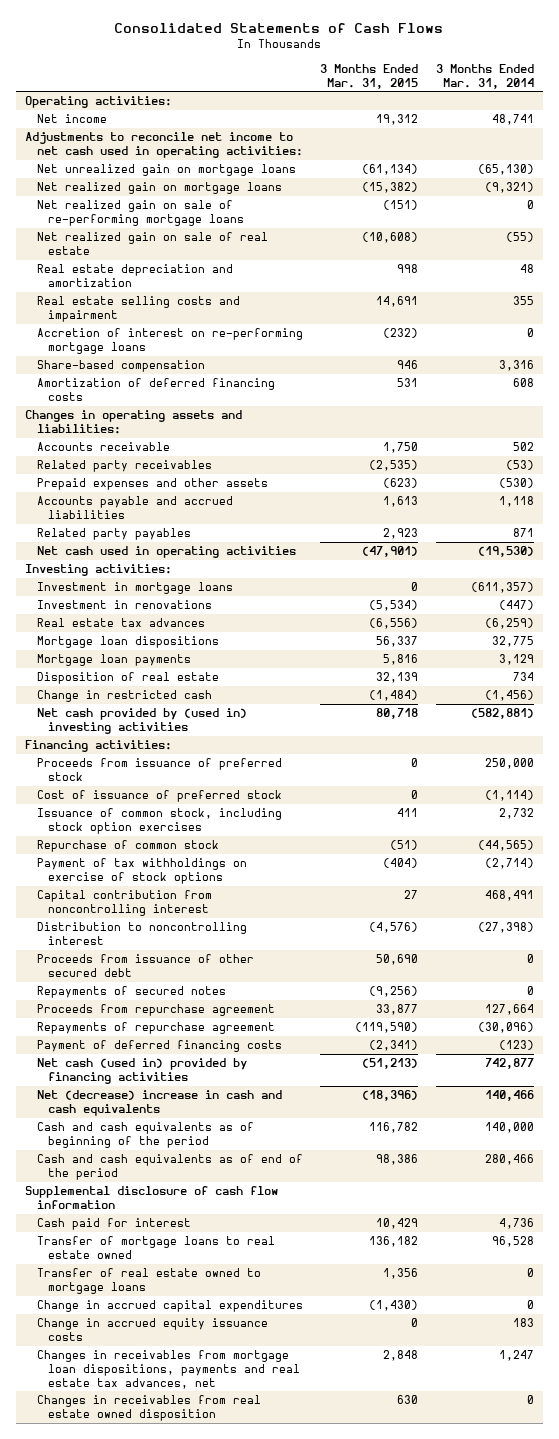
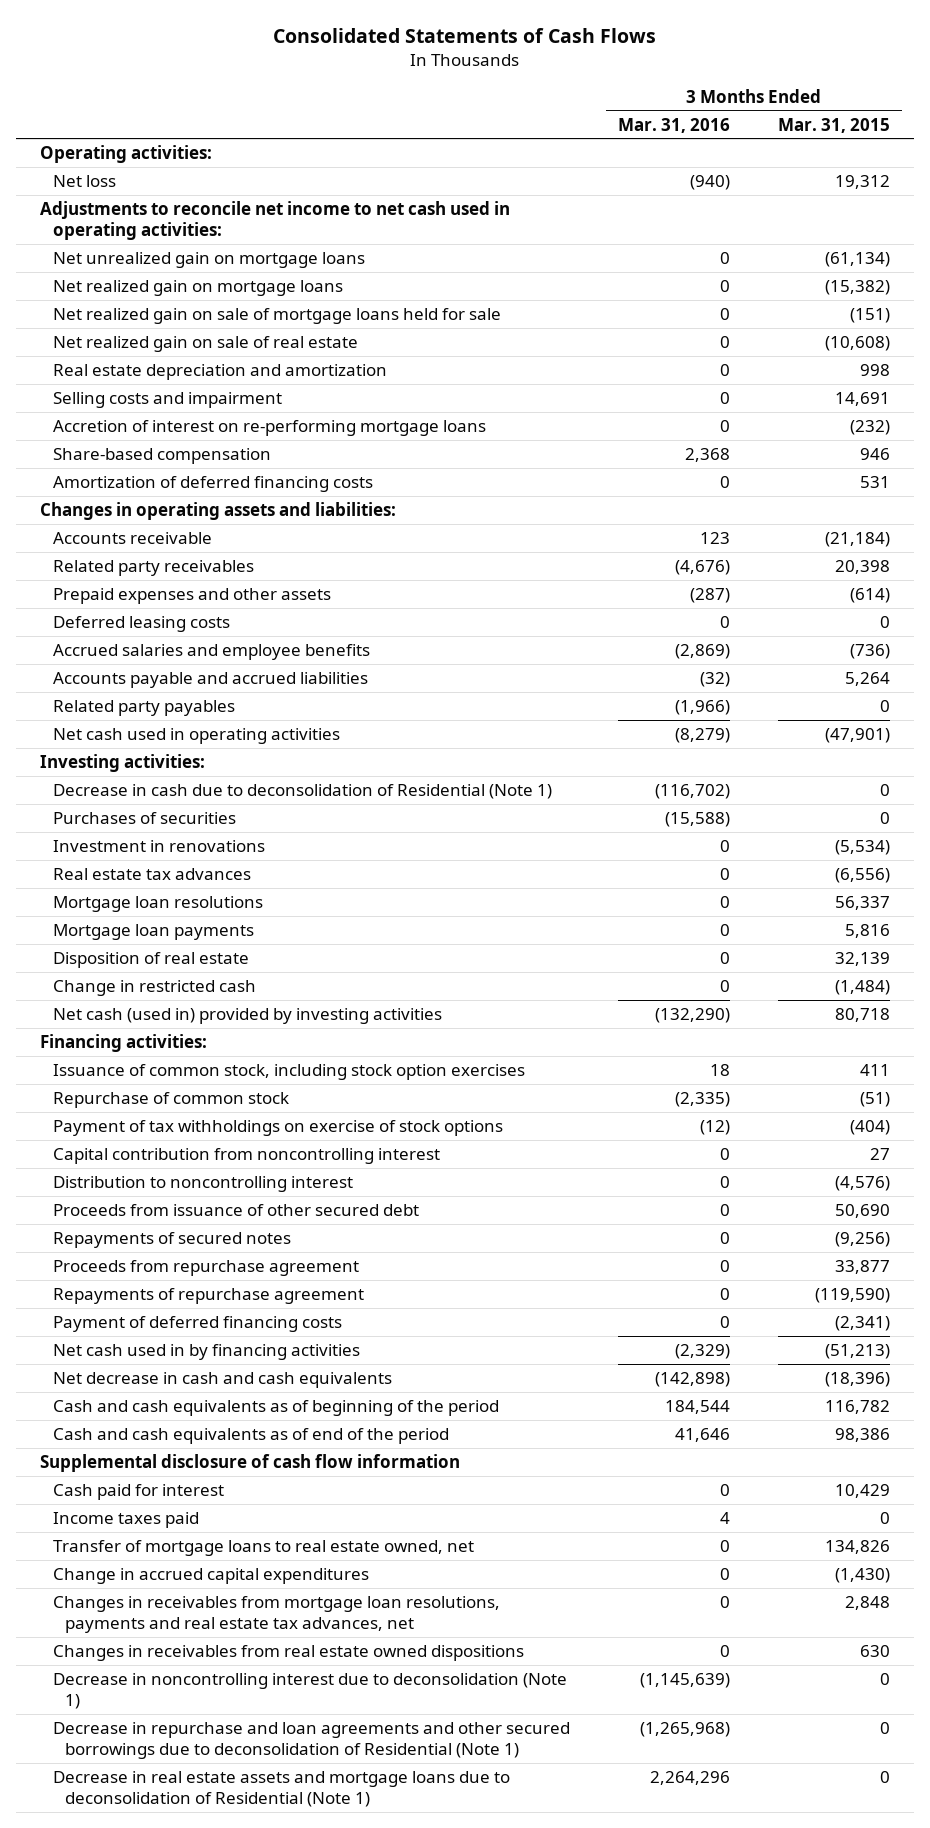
[435,63,534,89] 3 Months Ended Mar. 31, 2014 -> none
none -> [617,117,730,133] Mar. 31, 2016
[36,114,107,124] Net income -> [52,175,116,188] Net loss
[36,200,245,226] Net realized gain on sale of re-performing mortgage loans -> [52,308,501,325] Net realized gain on sale of mortgage loans held for sale
[36,296,240,322] Real estate selling costs and impairment -> [52,392,282,409] Selling costs and impairment
[383,442,419,454] 1,750 -> [824,532,890,548] (21,184)
[369,460,419,472] (2,535) -> [834,560,890,575] 20,398
[383,478,419,489] (623) -> [849,588,890,604] (614)
none -> [52,616,230,633] Deferred leasing costs
none -> [52,644,370,661] Accrued salaries and employee benefits
[383,496,419,508] 1,613 -> [844,672,890,687] 5,264
[383,528,419,540] 2,923 -> [879,700,890,713] 0
[36,582,233,595] Investment in mortgage loans -> none
none -> [52,784,552,800] Decrease in cash due to deconsolidation of Residential (Note 1)
none -> [52,812,236,825] Purchases of securities
[36,636,219,649] Mortgage loan dispositions -> [52,896,263,913] Mortgage loan resolutions
[36,708,247,734] Net cash provided by (used in) investing activities -> [52,1008,442,1025] Net cash (used in) provided by investing activities
[36,758,282,781] Proceeds from issuance of preferred stock -> none
[36,790,282,803] Cost of issuance of preferred stock -> none
[36,1058,247,1084] Net cash (used in) provided by financing activities -> [52,1344,360,1361] Net cash used in by financing activities
[36,1090,282,1116] Net (decrease) increase in cash and cash equivalents -> [52,1372,392,1389] Net decrease in cash and cash equivalents
[36,1268,261,1294] Transfer of real estate owned to mortgage loans -> none
none -> [52,1512,199,1529] Income taxes paid
[36,1236,275,1259] Transfer of mortgage loans to real estate owned -> [52,1540,474,1557] Transfer of mortgage loans to real estate owned, net
[369,1236,419,1248] 136,182 -> [824,1540,890,1555] 134,826
[36,1318,268,1341] Change in accrued equity issuance costs -> none
[36,1350,301,1389] Changes in receivables from mortgage loan dispositions, payments and real estate tax advances, net -> [52,1596,500,1634] Changes in receivables from mortgage loan resolutions, payments and real estate tax advances, net
[36,1395,261,1421] Changes in receivables from real estate owned disposition -> [52,1645,524,1662] Changes in receivables from real estate owned dispositions
none -> [52,1673,567,1710] Decrease in noncontrolling interest due to deconsolidation (Note 1)
none -> [52,1722,570,1760] Decrease in repurchase and loan agreements and other secured borrowings due to deconsolidation of Residential (Note 1)
none -> [52,1771,510,1808] Decrease in real estate assets and mortgage loans due to deconsolidation of Residential (Note 1)

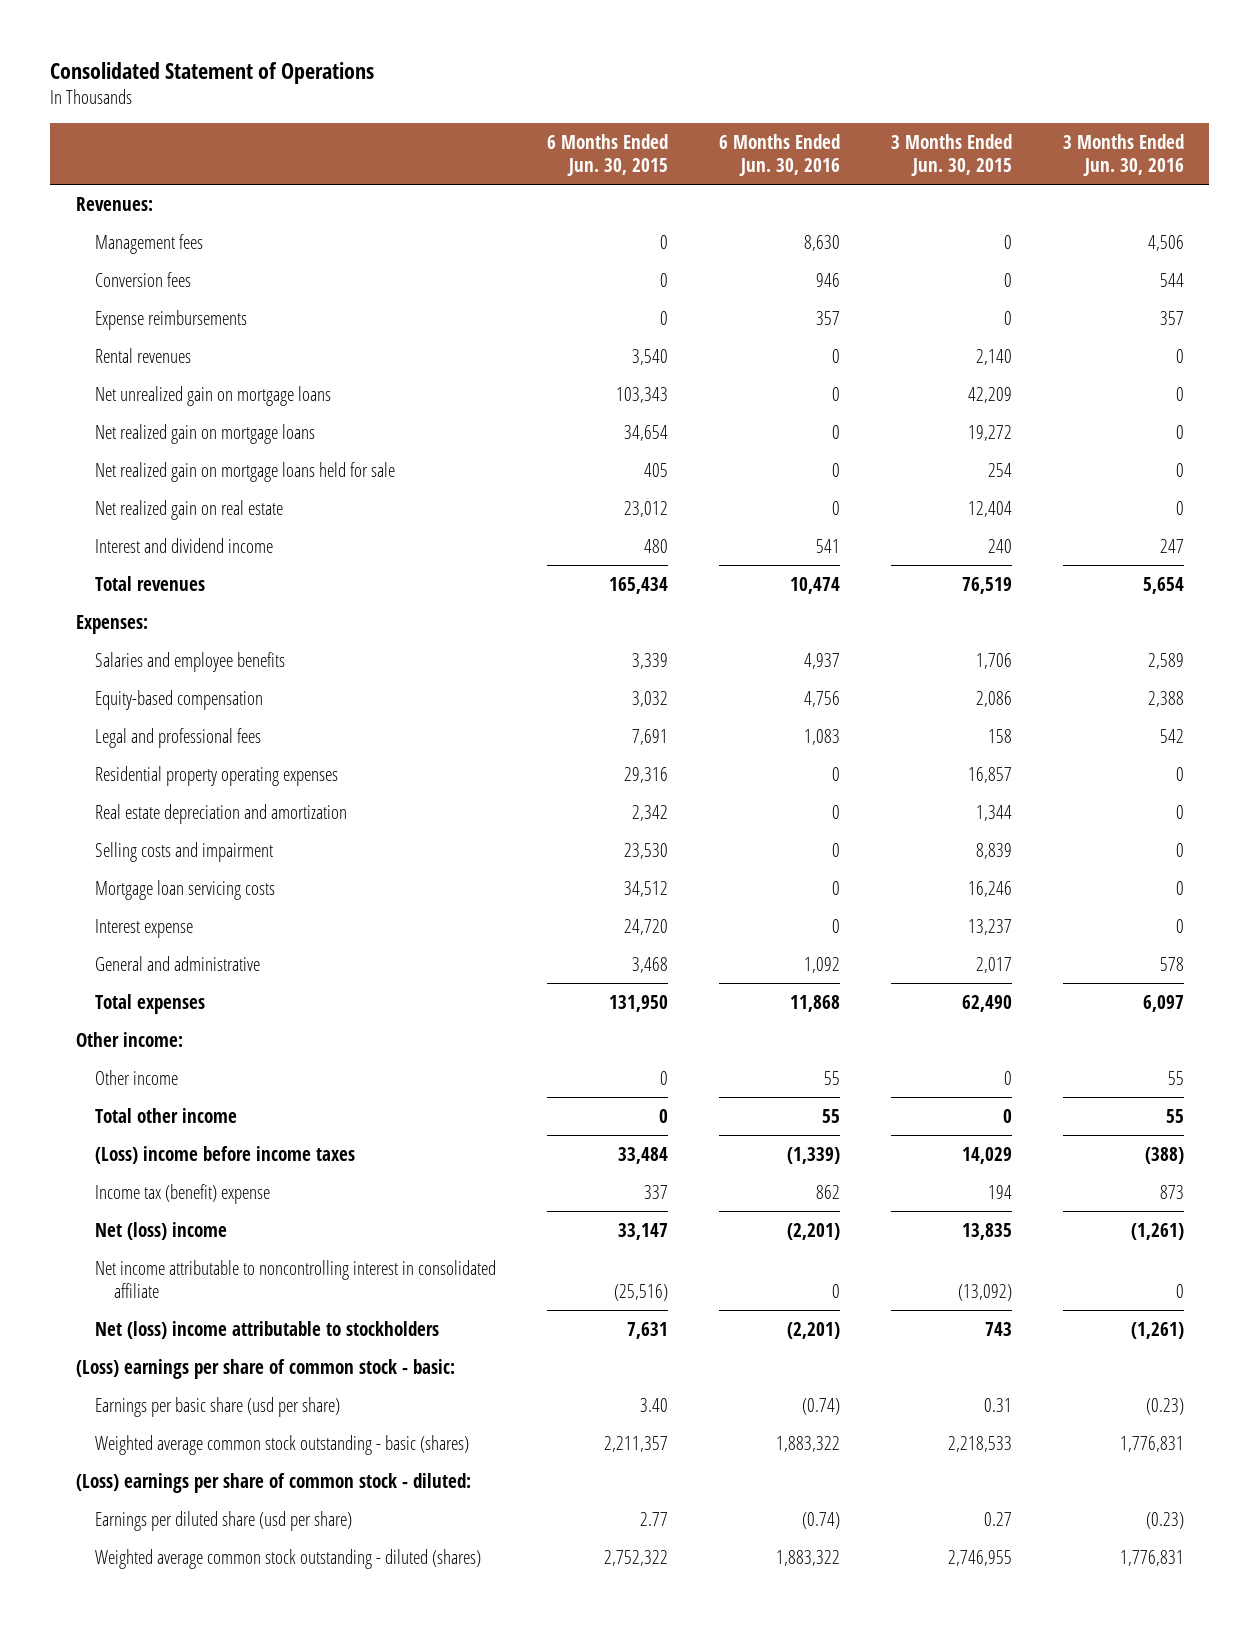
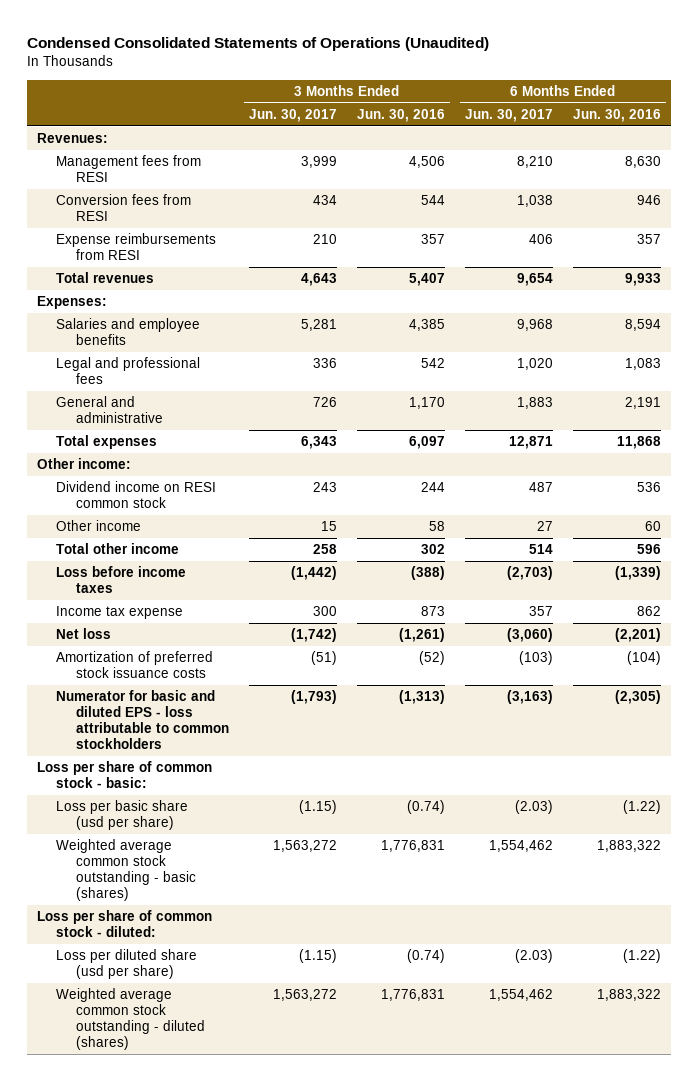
[50,62,375,85] Consolidated Statement of Operations -> [26,37,489,52] Condensed Consolidated Statements of Operations (Unaudited)
[546,133,668,176] 6 Months Ended Jun. 30, 2015 -> none
[890,133,1012,176] 3 Months Ended Jun. 30, 2015 -> none
none -> [248,109,337,123] Jun. 30, 2017
none -> [464,109,553,123] Jun. 30, 2017
[95,347,192,363] Rental revenues -> none
[95,385,332,406] Net unrealized gain on mortgage loans -> none
[95,423,316,444] Net realized gain on mortgage loans -> none
[95,461,396,482] Net realized gain on mortgage loans held for sale -> none
[95,499,284,520] Net realized gain on real estate -> none
[95,537,274,553] Interest and dividend income -> none
[95,233,204,254] Management fees -> [56,155,202,183] Management fees from RESI
[95,271,192,287] Conversion fees -> [56,194,192,222] Conversion fees from RESI
[95,309,248,330] Expense reimbursements -> [56,233,217,261] Expense reimbursements from RESI
[789,576,840,594] 10,474 -> [624,273,661,287] 9,933
[1142,576,1184,594] 5,654 -> [408,273,445,287] 5,407
[95,689,264,710] Equity-based compensation -> none
[803,652,840,669] 4,937 -> [624,319,661,332] 8,594
[1147,652,1184,669] 2,589 -> [408,319,445,332] 4,385
[95,765,339,786] Residential property operating expenses -> none
[95,803,348,824] Real estate depreciation and amortization -> none
[95,841,274,862] Selling costs and impairment -> none
[95,879,276,900] Mortgage loan servicing costs -> none
[95,918,194,938] Interest expense -> none
[803,956,840,973] 1,092 -> [624,397,661,410] 2,191
[1159,956,1184,971] 578 -> [408,397,445,410] 1,170
[95,1221,228,1240] Net (loss) income -> none
[95,1259,497,1298] Net income attributable to noncontrolling interest in consolidated affiliate -> none
none -> [56,481,217,509] Dividend income on RESI common stock
[823,1070,840,1085] 55 -> [644,521,661,532] 60
[1167,1070,1184,1085] 55 -> [428,521,445,532] 58
[821,1108,840,1123] 55 -> [636,544,661,555] 596
[1165,1108,1184,1123] 55 -> [420,544,445,555] 302
[95,1145,356,1164] (Loss) income before income taxes -> [56,566,187,594] Loss before income taxes
[95,1183,271,1204] Income tax (benefit) expense -> [56,606,184,620] Income tax expense
[95,1320,440,1339] Net (loss) income attributable to stockholders -> [56,628,112,640] Net loss
none -> [56,651,214,679] Amortization of preferred stock issuance costs
none -> [56,690,229,750] Numerator for basic and diluted EPS - loss attributable to common stockholders
[75,1358,455,1379] (Loss) earnings per share of common stock - basic: -> [36,761,212,789] Loss per share of common stock - basic:
[95,1396,341,1417] Earnings per basic share (usd per share) -> [56,800,189,831] Loss per basic share (usd per share)
[801,1397,840,1415] (0.74) -> [622,800,661,815] (1.22)
[1145,1397,1184,1415] (0.23) -> [406,800,445,815] (0.74)
[75,1472,471,1493] (Loss) earnings per share of common stock - diluted: -> [36,910,212,938] Loss per share of common stock - diluted:
[95,1510,353,1531] Earnings per diluted share (usd per share) -> [56,949,198,980] Loss per diluted share (usd per share)
[801,1511,840,1529] (0.74) -> [622,949,661,964] (1.22)
[1145,1511,1184,1529] (0.23) -> [406,949,445,964] (0.74)

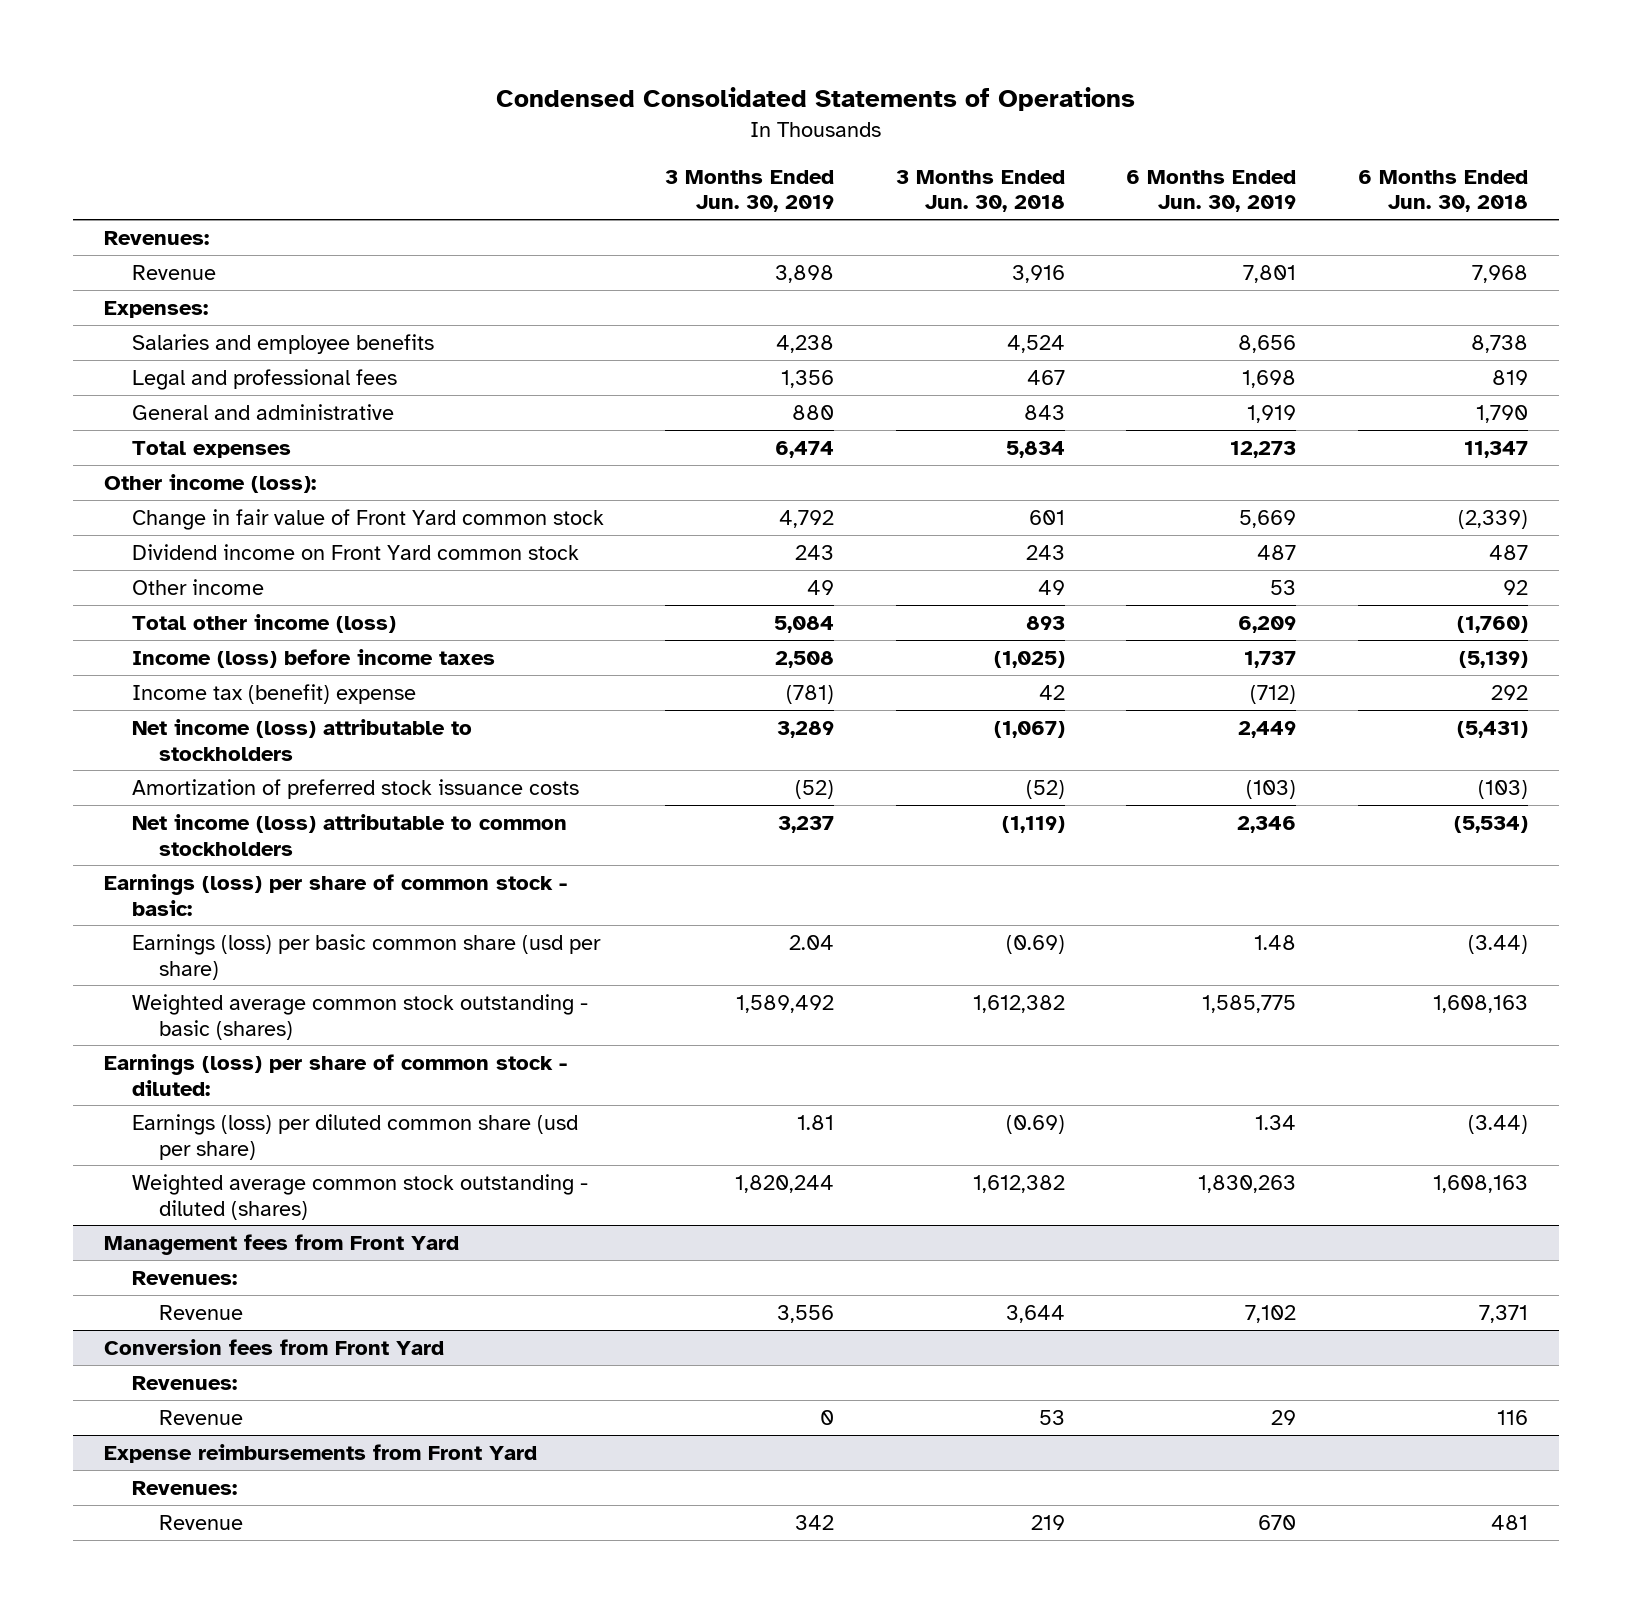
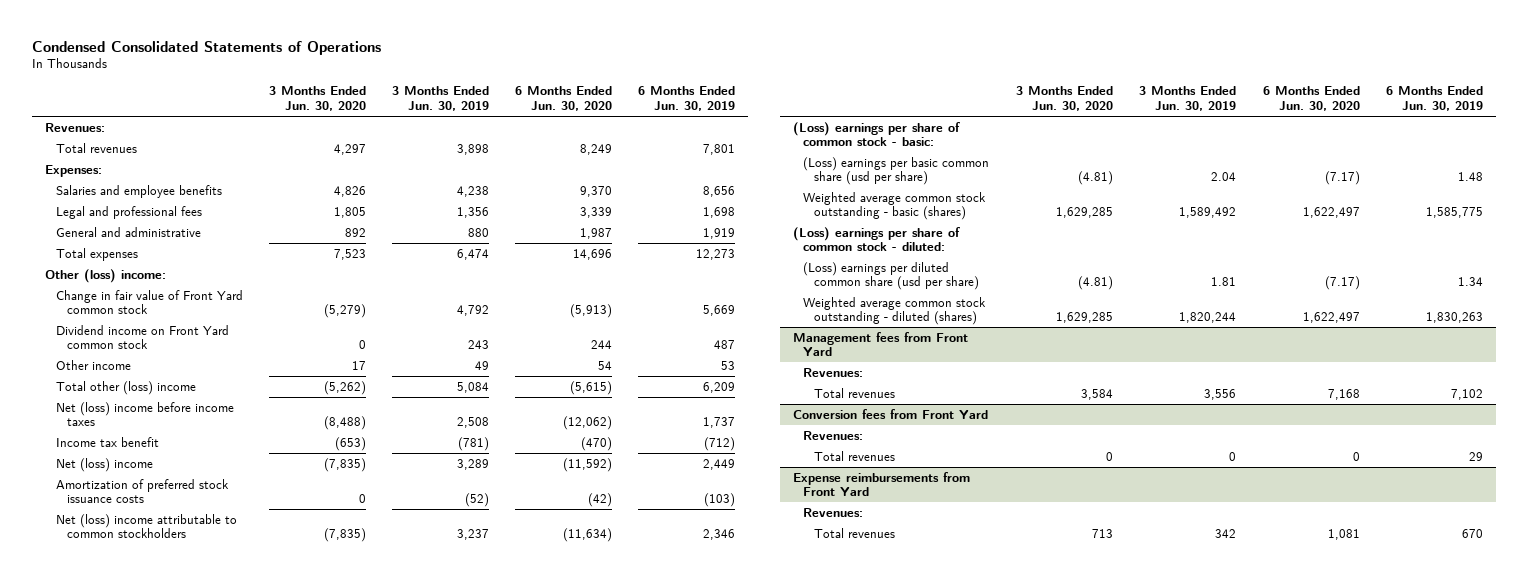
[895,169,1065,213] 3 Months Ended Jun. 30, 2018 -> none
[1357,169,1528,213] 6 Months Ended Jun. 30, 2018 -> none
none -> [269,86,367,112] 3 Months Ended Jun. 30, 2020
none -> [515,86,613,112] 6 Months Ended Jun. 30, 2020
[131,264,216,280] Revenue -> [56,142,138,153] Total revenues
[103,473,316,493] Other income (loss): -> [45,268,167,283] Other (loss) income:
[131,613,396,633] Total other income (loss) -> [56,380,197,395] Total other (loss) income
[131,648,495,668] Income (loss) before income taxes -> [56,401,235,427] Net (loss) income before income taxes
[131,683,416,704] Income tax (benefit) expense -> [56,436,160,447] Income tax benefit
[131,718,472,761] Net income (loss) attributable to stockholders -> [56,457,154,472] Net (loss) income
[131,813,567,856] Net income (loss) attributable to common stockholders -> [56,513,238,539] Net (loss) income attributable to common stockholders
[103,873,567,916] Earnings (loss) per share of common stock - basic: -> [792,121,960,147] (Loss) earnings per share of common stock - basic:
[131,933,601,980] Earnings (loss) per basic common share (usd per share) -> [803,156,990,186] (Loss) earnings per basic common share (usd per share)
[103,1053,567,1096] Earnings (loss) per share of common stock - diluted: -> [792,226,960,252] (Loss) earnings per share of common stock - diluted:
[131,1113,578,1160] Earnings (loss) per diluted common share (usd per share) -> [803,261,980,291] (Loss) earnings per diluted common share (usd per share)
[159,1304,244,1320] Revenue -> [814,387,896,398] Total revenues
[159,1409,244,1425] Revenue -> [814,450,896,461] Total revenues
[159,1514,244,1530] Revenue -> [814,527,896,538] Total revenues

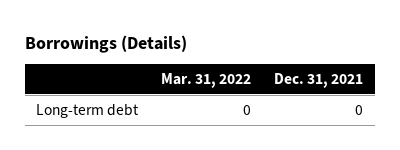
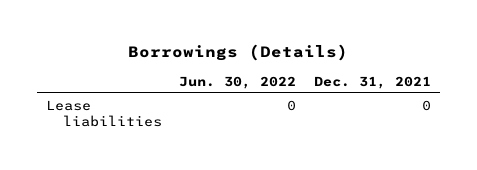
[161,72,252,88] Mar. 31, 2022 -> none
none -> [179,76,297,90] Jun. 30, 2022
[36,103,140,118] Long-term debt -> [46,99,162,127] Lease liabilities

